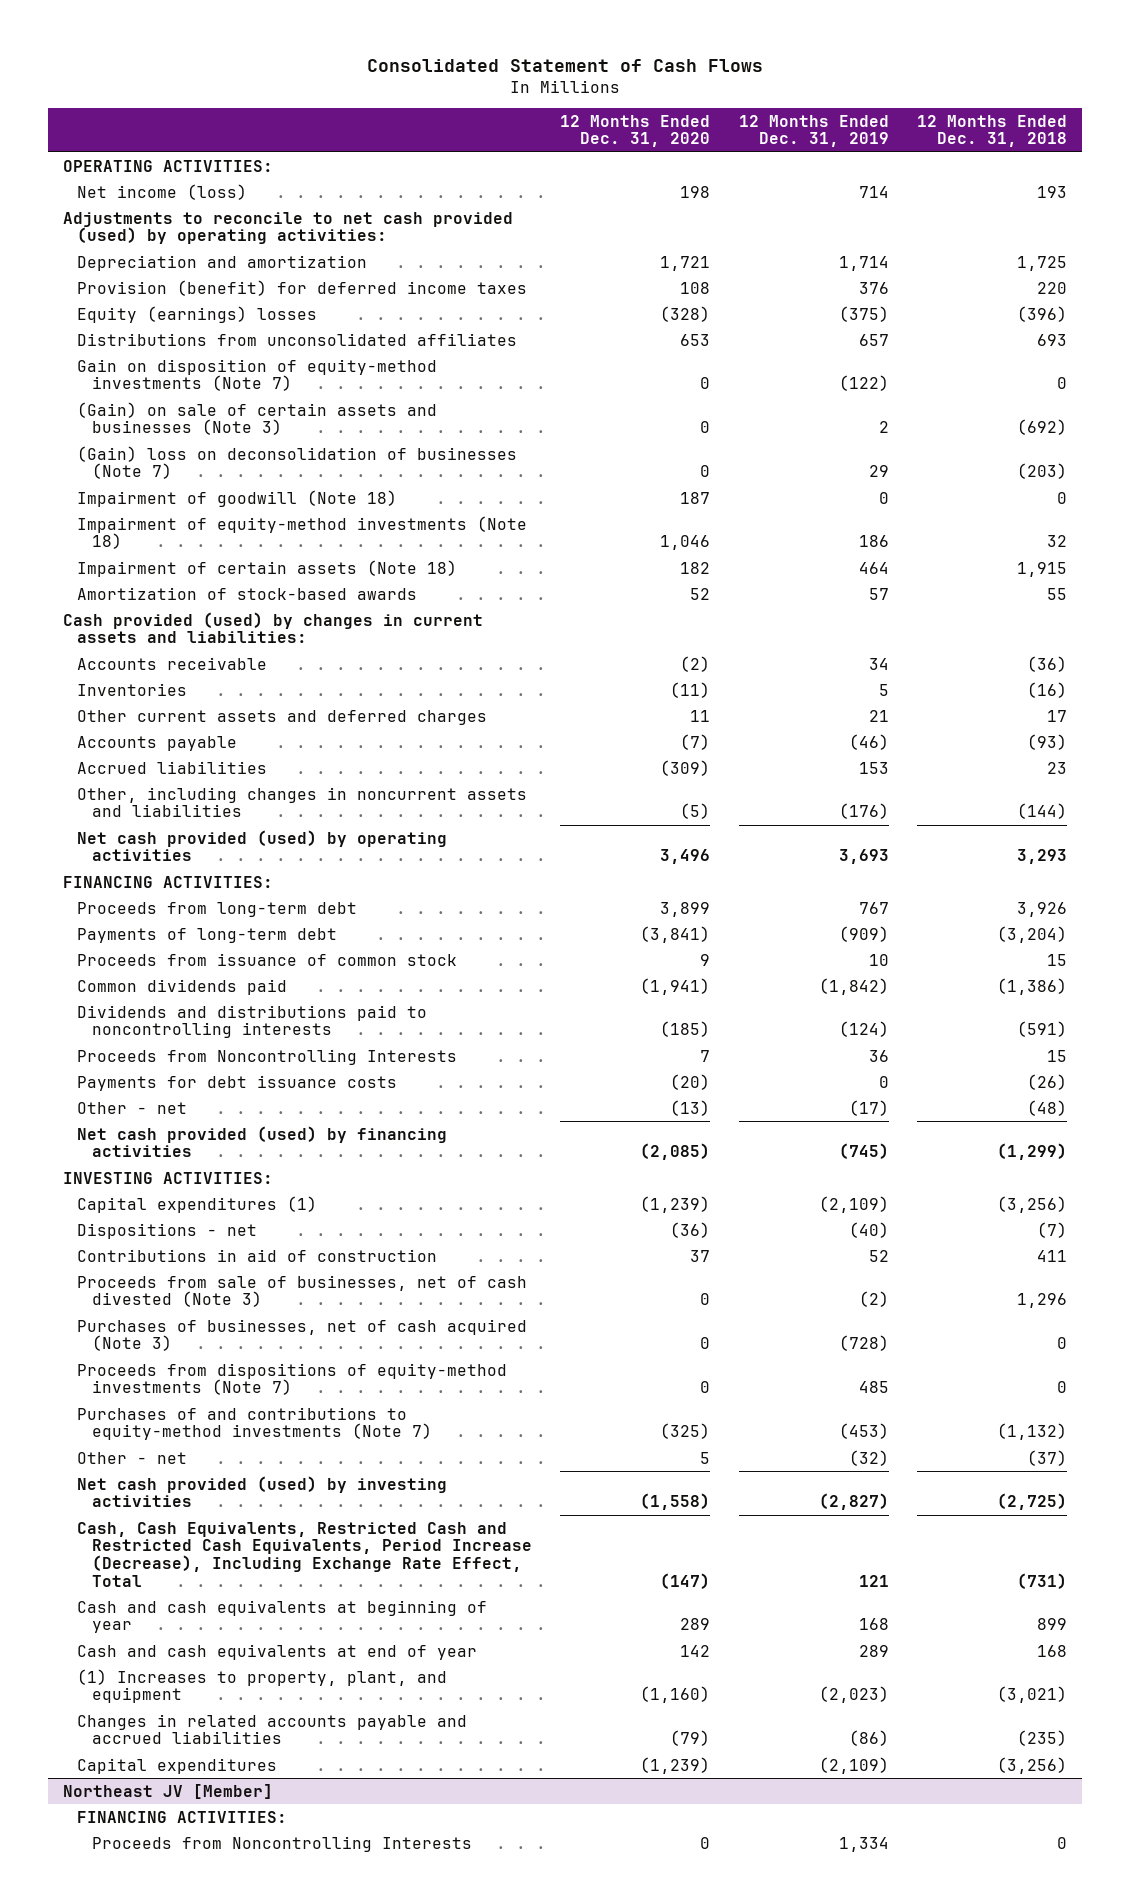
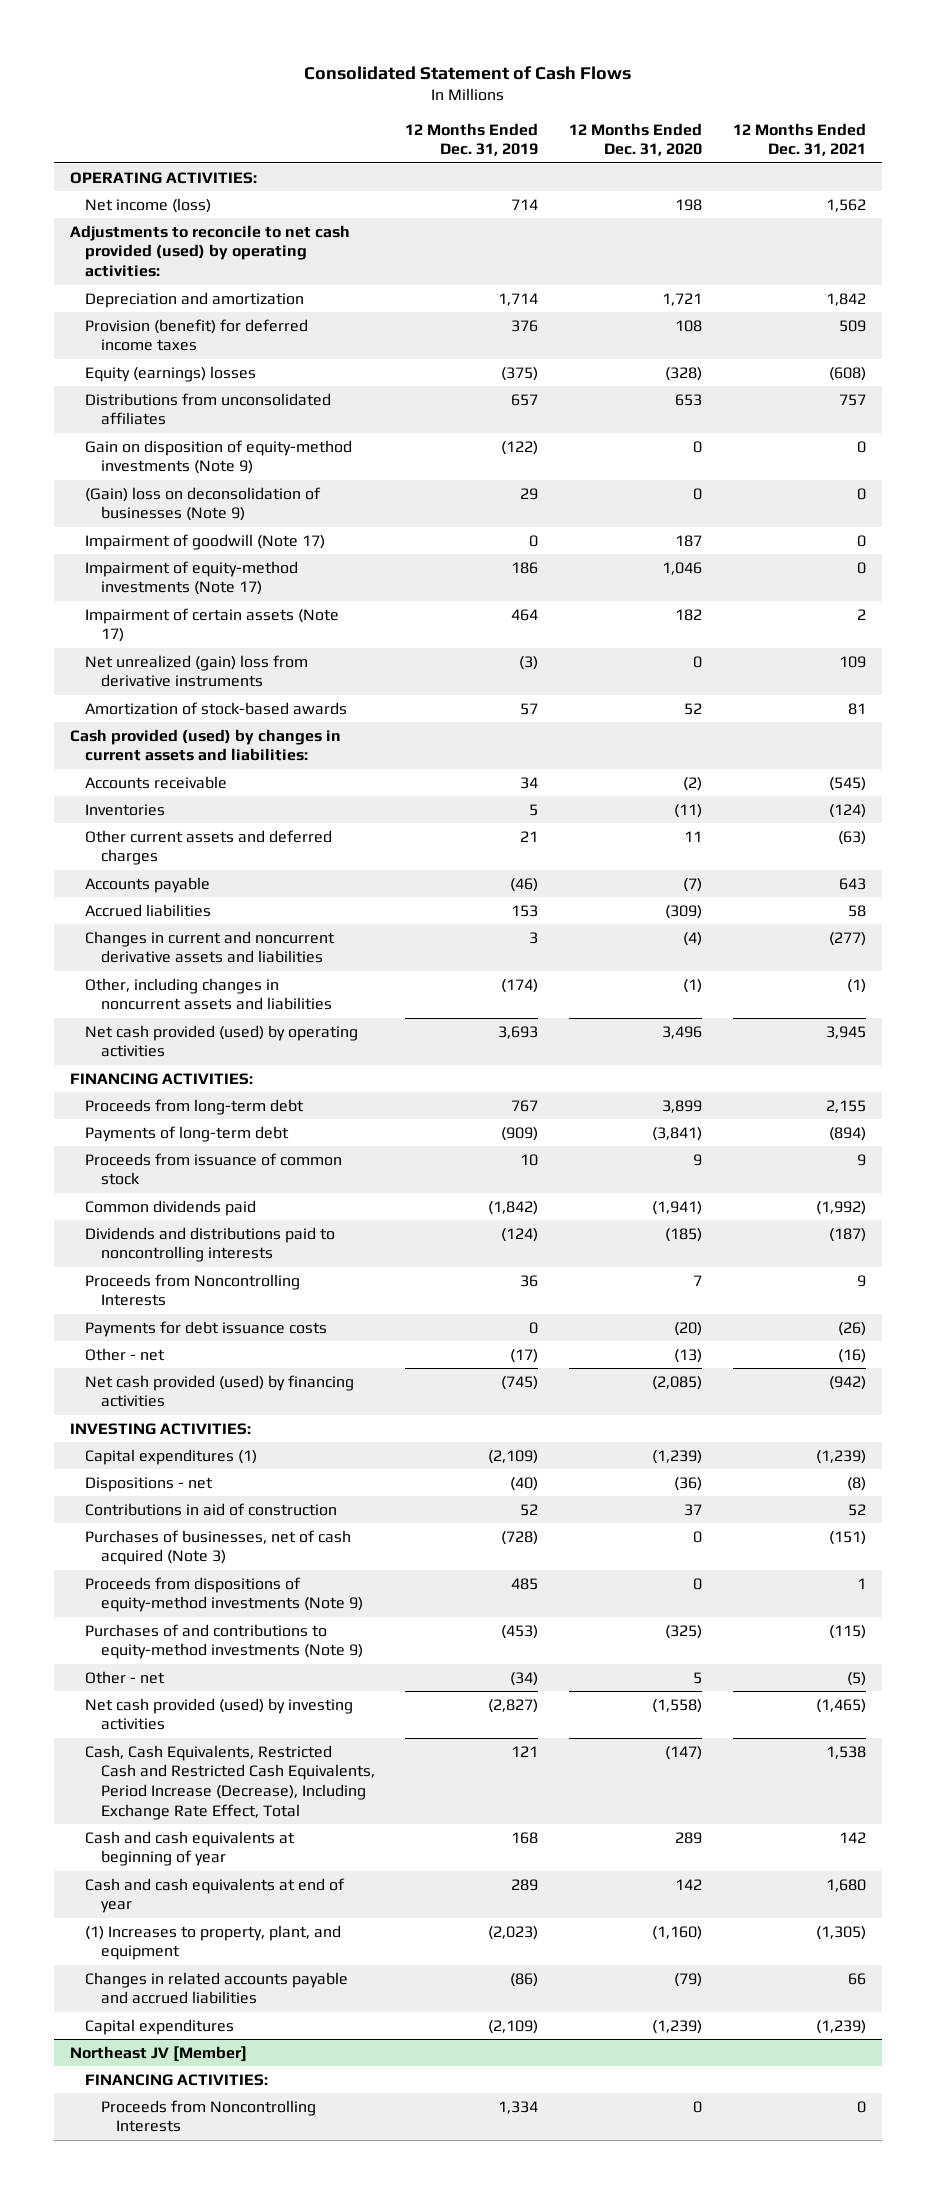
[917,114,1068,148] 12 Months Ended Dec. 31, 2018 -> none
none -> [733,122,867,157] 12 Months Ended Dec. 31, 2021
[77,401,438,436] (Gain) on sale of certain assets and businesses (Note 3) -> none
[77,358,438,392] Gain on disposition of equity-method investments (Note 7) -> [85,439,353,475] Gain on disposition of equity-method investments (Note 9)
[77,445,518,480] (Gain) loss on deconsolidation of businesses (Note 7) -> [85,486,322,522] (Gain) loss on deconsolidation of businesses (Note 9)
[77,489,398,507] Impairment of goodwill (Note 18) -> [85,533,326,550] Impairment of goodwill (Note 17)
[77,515,528,550] Impairment of equity-method investments (Note 18) -> [85,560,299,596] Impairment of equity-method investments (Note 17)
[77,559,458,577] Impairment of certain assets (Note 18) -> [85,607,340,643] Impairment of certain assets (Note 17)
none -> [85,654,309,688] Net unrealized (gain) loss from derivative instruments
none -> [85,930,336,964] Changes in current and noncurrent derivative assets and liabilities
[680,803,711,820] (5) -> [683,978,703,993] (1)
[838,803,889,820] (176) -> [501,978,539,993] (174)
[77,1274,528,1308] Proceeds from sale of businesses, net of cash divested (Note 3) -> none
[77,1362,508,1396] Proceeds from dispositions of equity-method investments (Note 7) -> [85,1576,363,1613] Proceeds from dispositions of equity-method investments (Note 9)
[77,1406,433,1441] Purchases of and contributions to equity-method investments (Note 7) -> [85,1623,363,1660] Purchases of and contributions to equity-method investments (Note 9)
[848,1449,889,1466] (32) -> [510,1671,539,1686] (34)

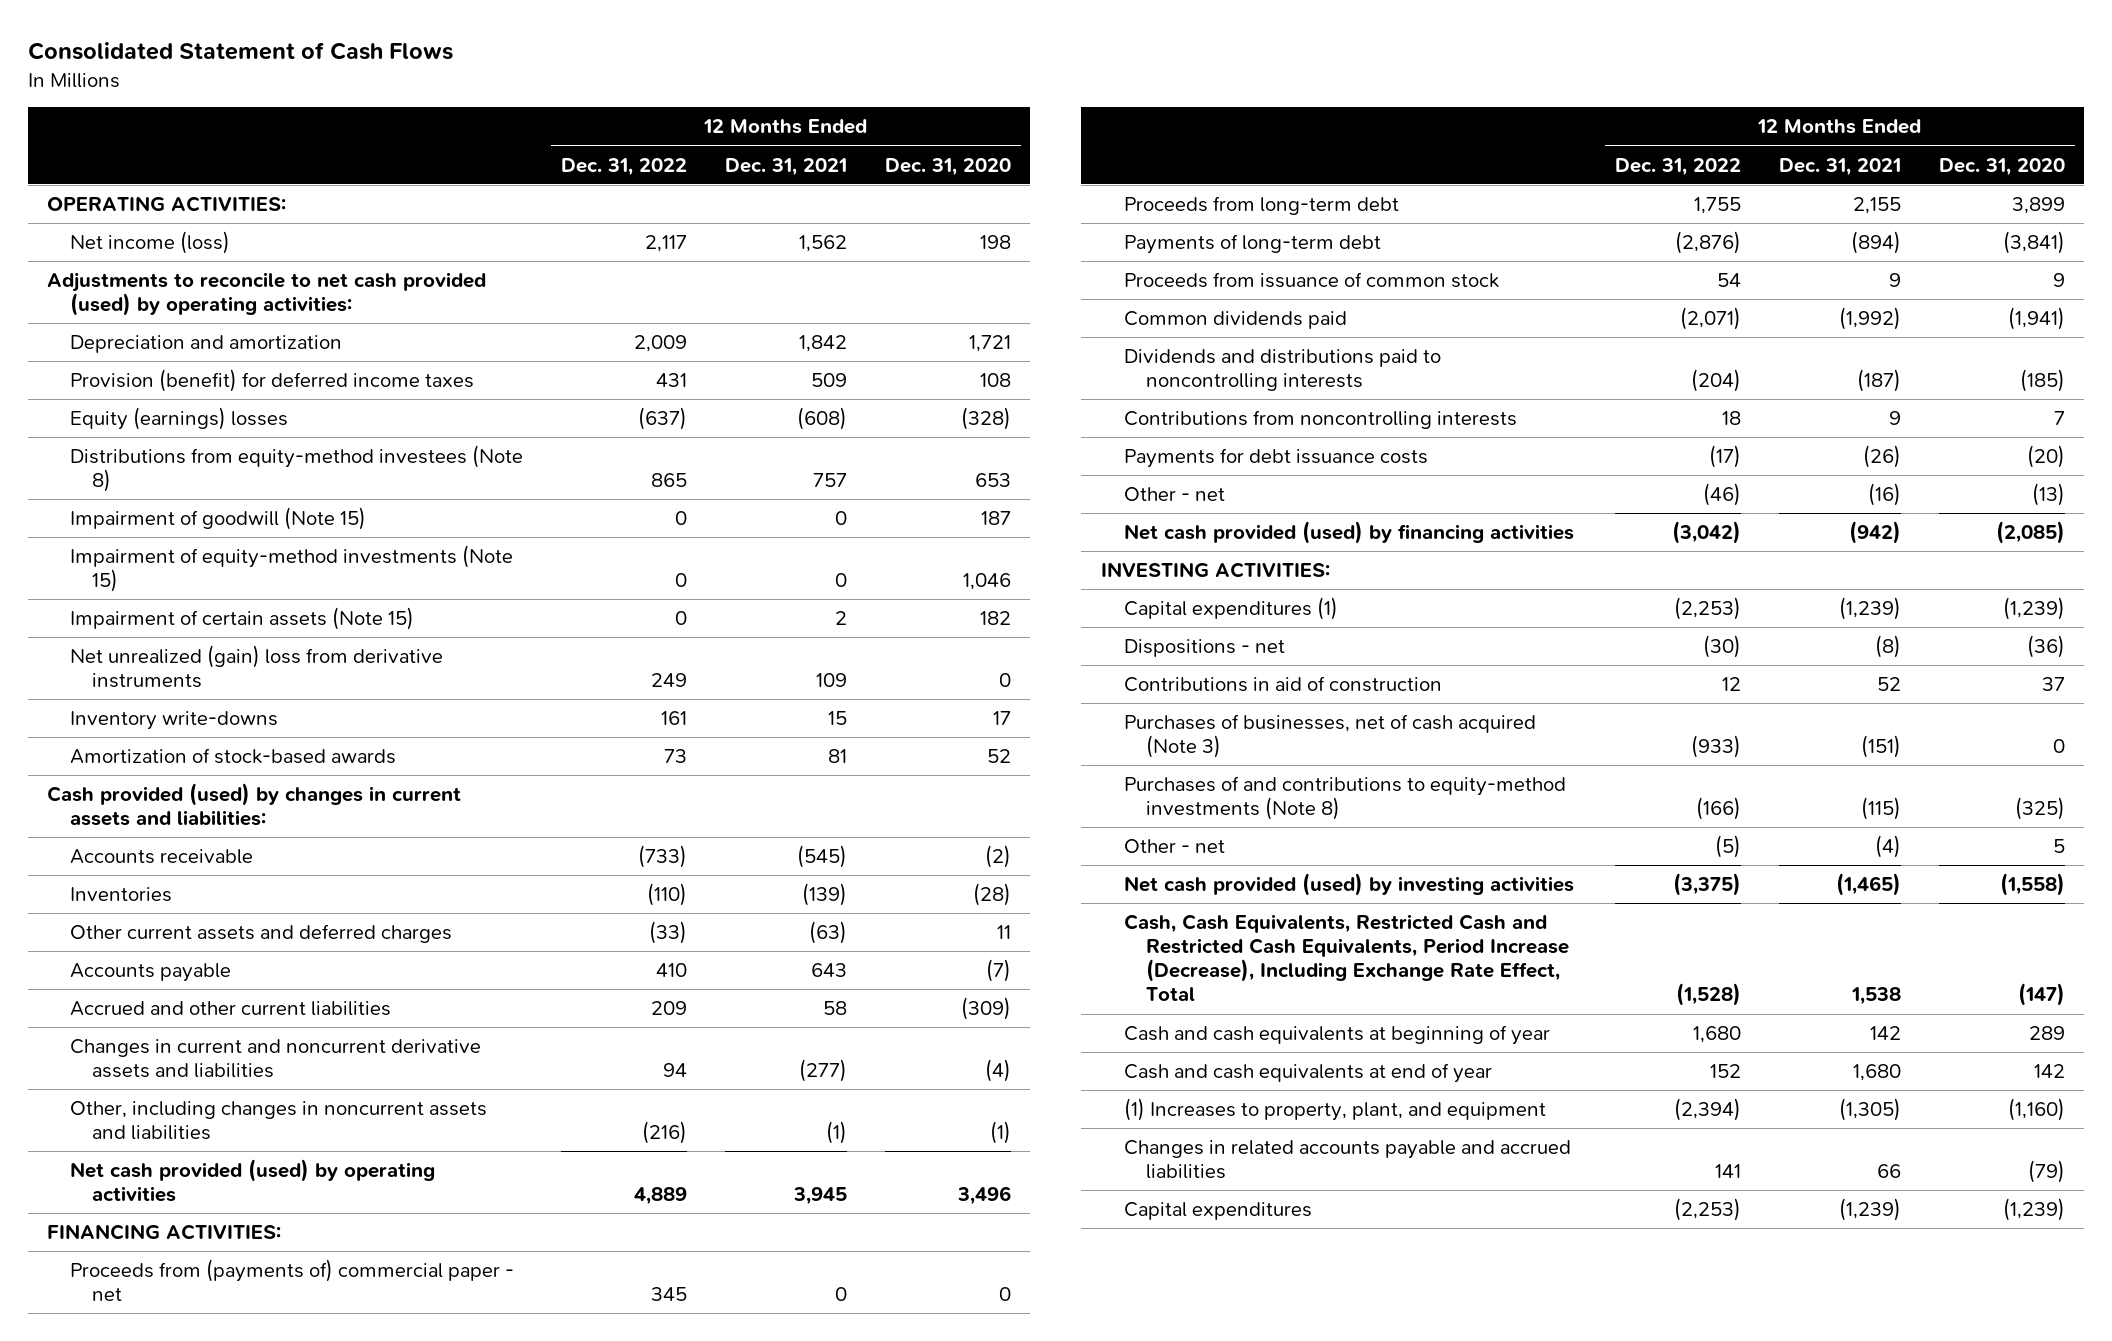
[405,122,539,157] 12 Months Ended Dec. 31, 2019 -> none
none -> [560,157,687,176] Dec. 31, 2022
[85,439,353,475] Gain on disposition of equity-method investments (Note 9) -> none
[85,486,322,522] (Gain) loss on deconsolidation of businesses (Note 9) -> none
[85,392,332,426] Distributions from unconsolidated affiliates -> [69,445,523,493] Distributions from equity-method investees (Note 8)
[85,533,326,550] Impairment of goodwill (Note 17) -> [69,507,366,531] Impairment of goodwill (Note 15)
[85,560,299,596] Impairment of equity-method investments (Note 17) -> [69,545,513,593] Impairment of equity-method investments (Note 15)
[85,607,340,643] Impairment of certain assets (Note 17) -> [69,607,414,631] Impairment of certain assets (Note 15)
none -> [69,711,278,731] Inventory write-downs
[674,803,703,818] (11) -> [973,883,1012,907] (28)
[829,803,867,818] (124) -> [802,883,848,907] (139)
[85,903,212,917] Accrued liabilities -> [69,1001,391,1017] Accrued and other current liabilities
none -> [69,1259,514,1302] Proceeds from (payments of) commercial paper - net
[85,1273,301,1307] Proceeds from Noncontrolling Interests -> [1123,410,1517,430] Contributions from noncontrolling interests
[85,1576,363,1613] Proceeds from dispositions of equity-method investments (Note 9) -> none
[85,1623,363,1660] Purchases of and contributions to equity-method investments (Note 9) -> [1123,776,1566,821] Purchases of and contributions to equity-method investments (Note 8)
[847,1671,867,1686] (5) -> [1875,835,1902,859] (4)
[69,2045,247,2062] Northeast JV [Member] -> none
[85,2073,269,2086] FINANCING ACTIVITIES: -> none
[100,2099,316,2133] Proceeds from Noncontrolling Interests -> none

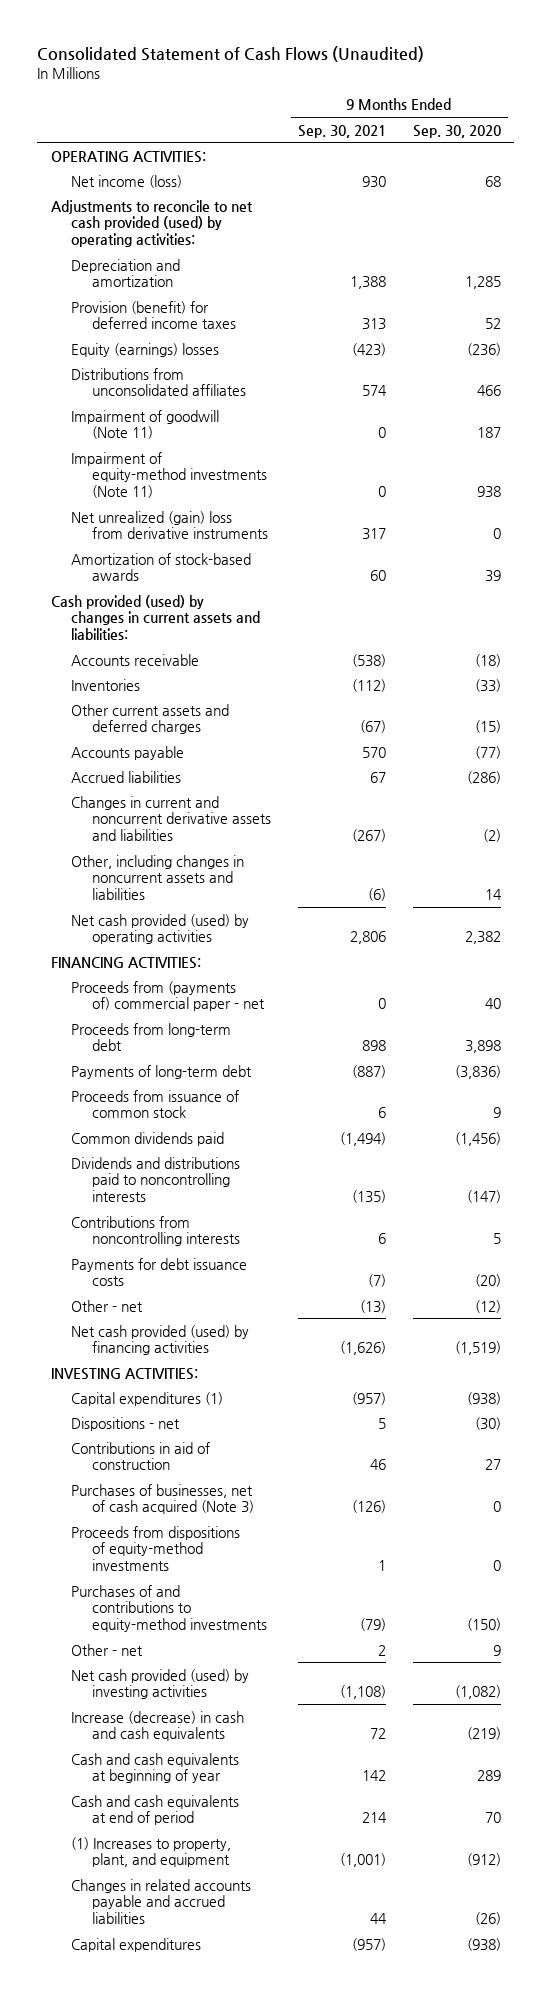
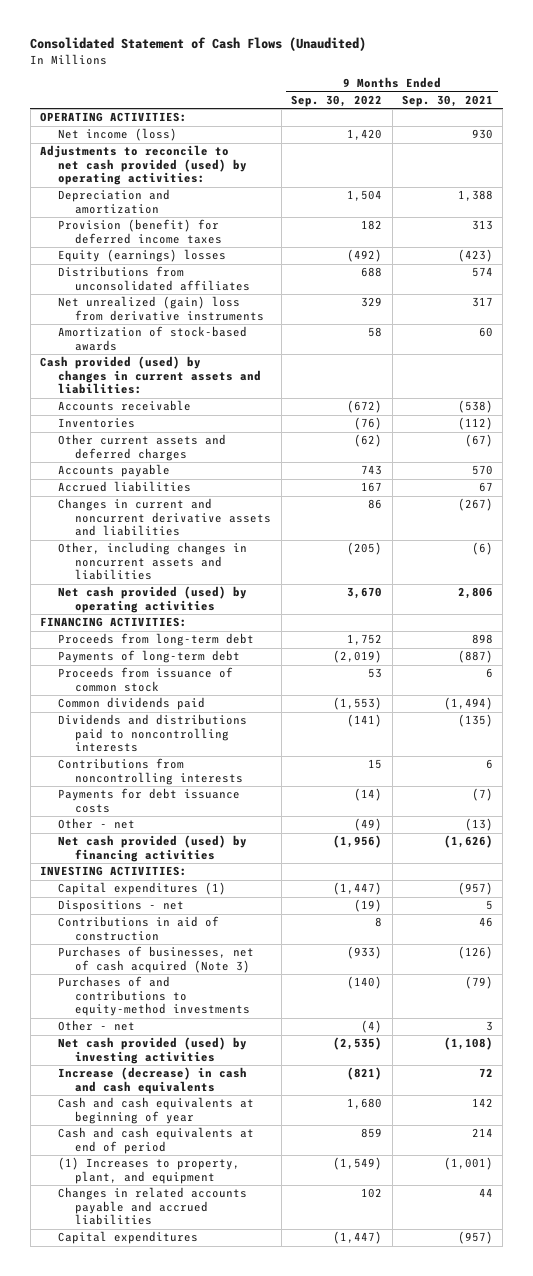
[412,124,501,138] Sep. 30, 2020 -> none
none -> [291,95,383,108] Sep. 30, 2022
[71,409,220,440] Impairment of goodwill (Note 11) -> none
[71,451,267,499] Impairment of equity-method investments (Note 11) -> none
[71,980,265,1012] Proceeds from (payments of) commercial paper - net -> none
[71,1525,241,1572] Proceeds from dispositions of equity-method investments -> none
[377,1644,386,1656] 2 -> [485,1021,493,1032] 3

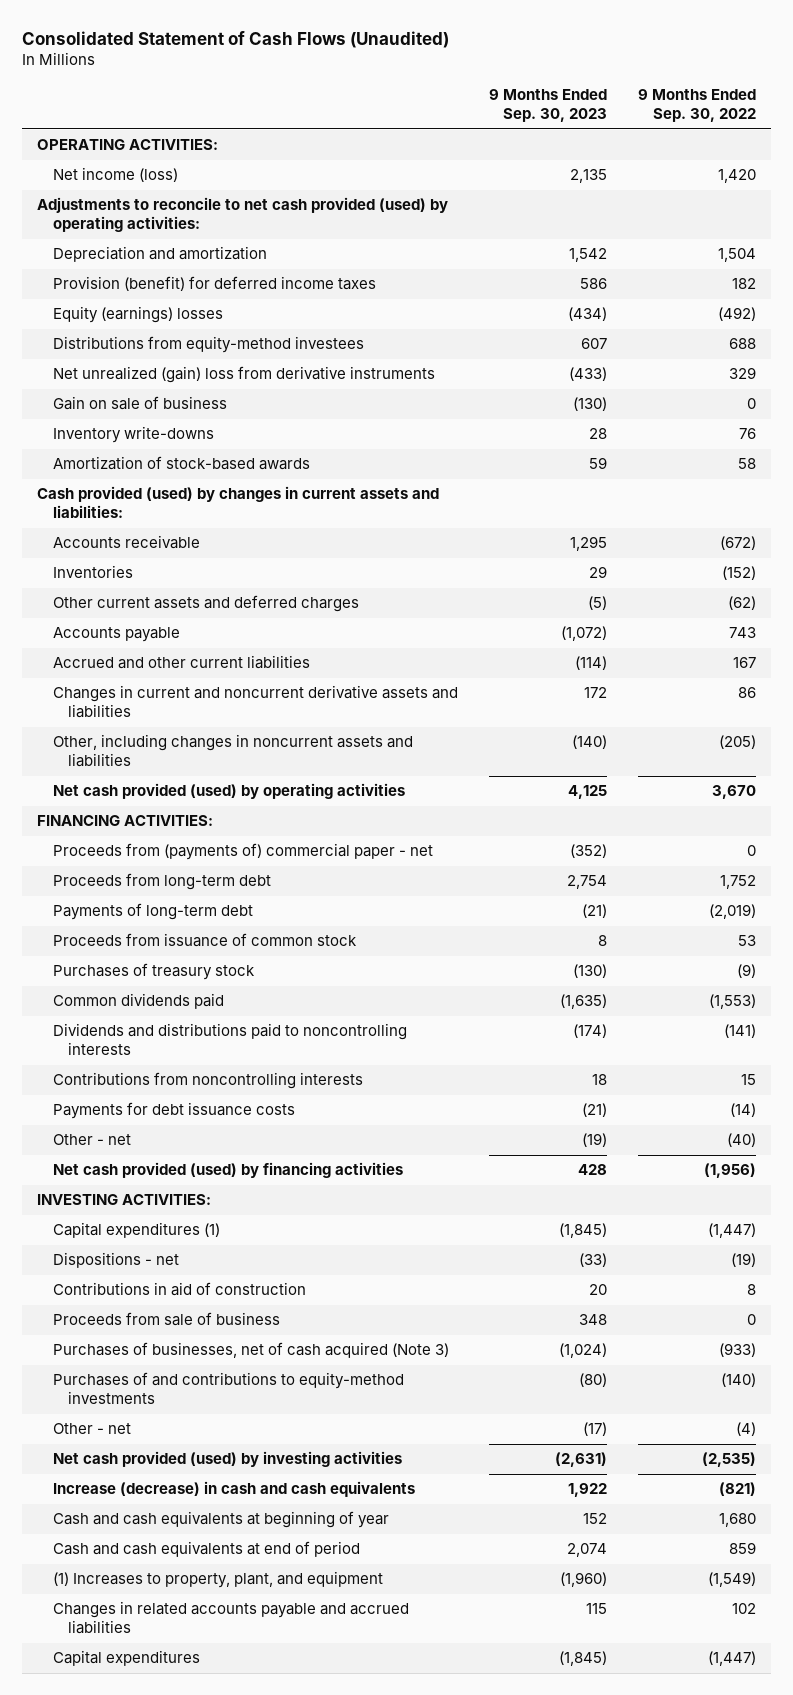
[401,95,493,108] Sep. 30, 2021 -> none
none -> [488,89,607,123] 9 Months Ended Sep. 30, 2023
[57,266,251,291] Distributions from unconsolidated affiliates -> [52,336,364,354] Distributions from equity-method investees
none -> [52,396,227,411] Gain on sale of business
none -> [52,426,214,444] Inventory write-downs
[354,417,383,431] (76) -> [721,566,756,581] (152)
[57,481,191,493] Accrued liabilities -> [52,655,310,670] Accrued and other current liabilities
none -> [52,843,433,861] Proceeds from (payments of) commercial paper - net
none -> [52,963,255,981] Purchases of treasury stock
[354,818,383,832] (49) -> [726,1133,756,1148] (40)
none -> [52,1312,280,1327] Proceeds from sale of business

